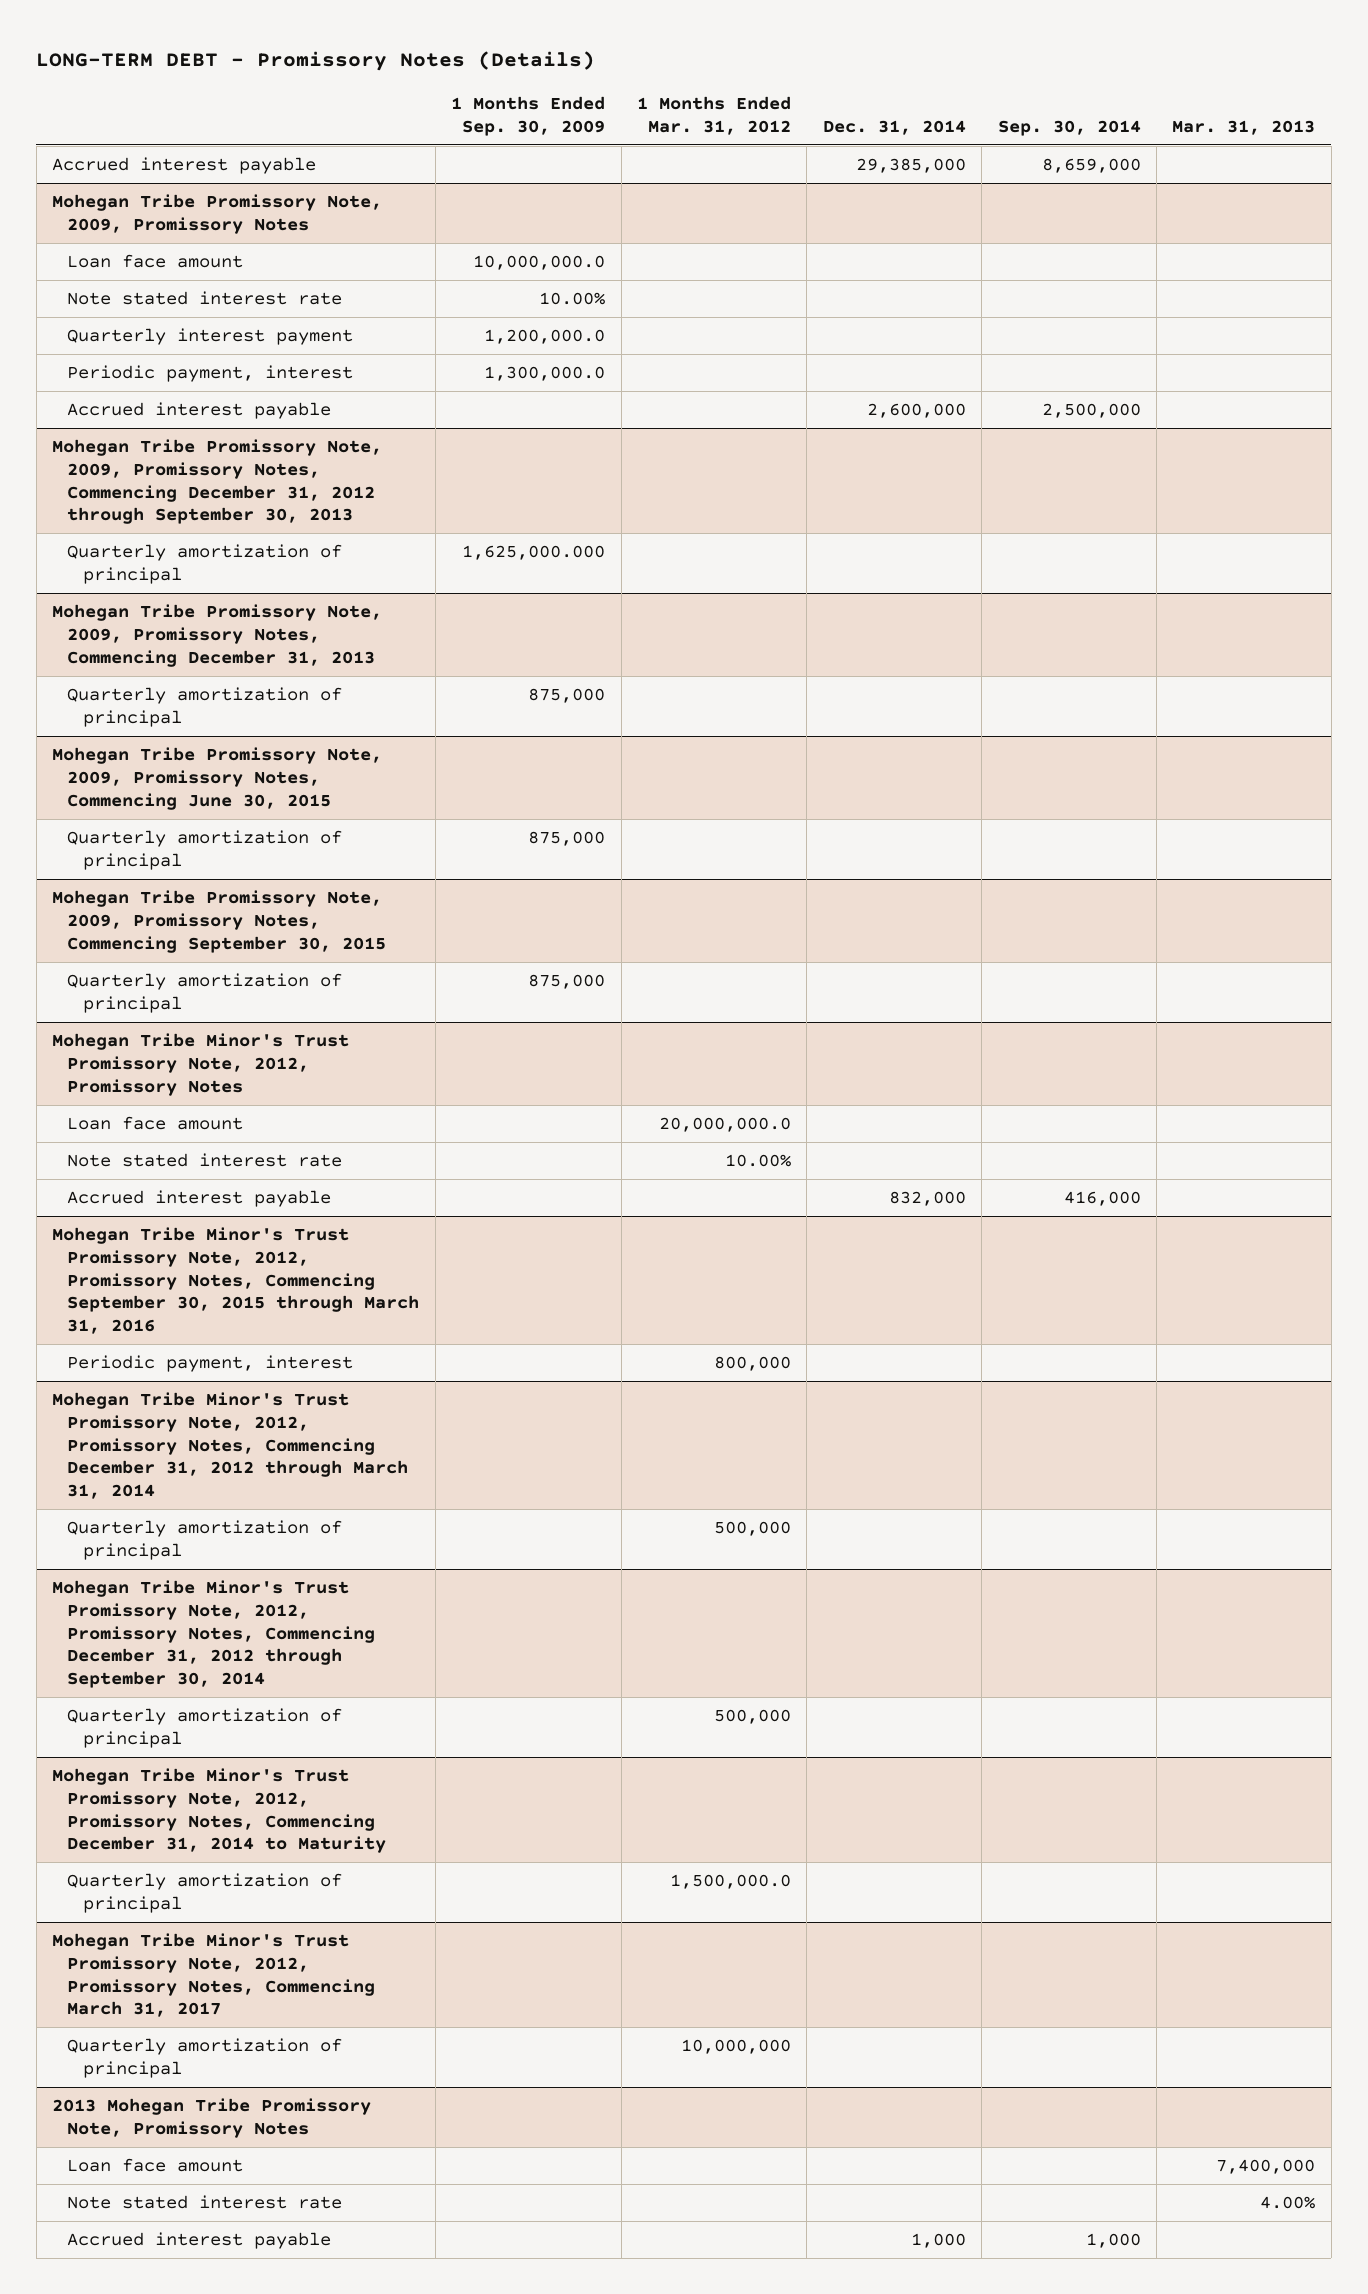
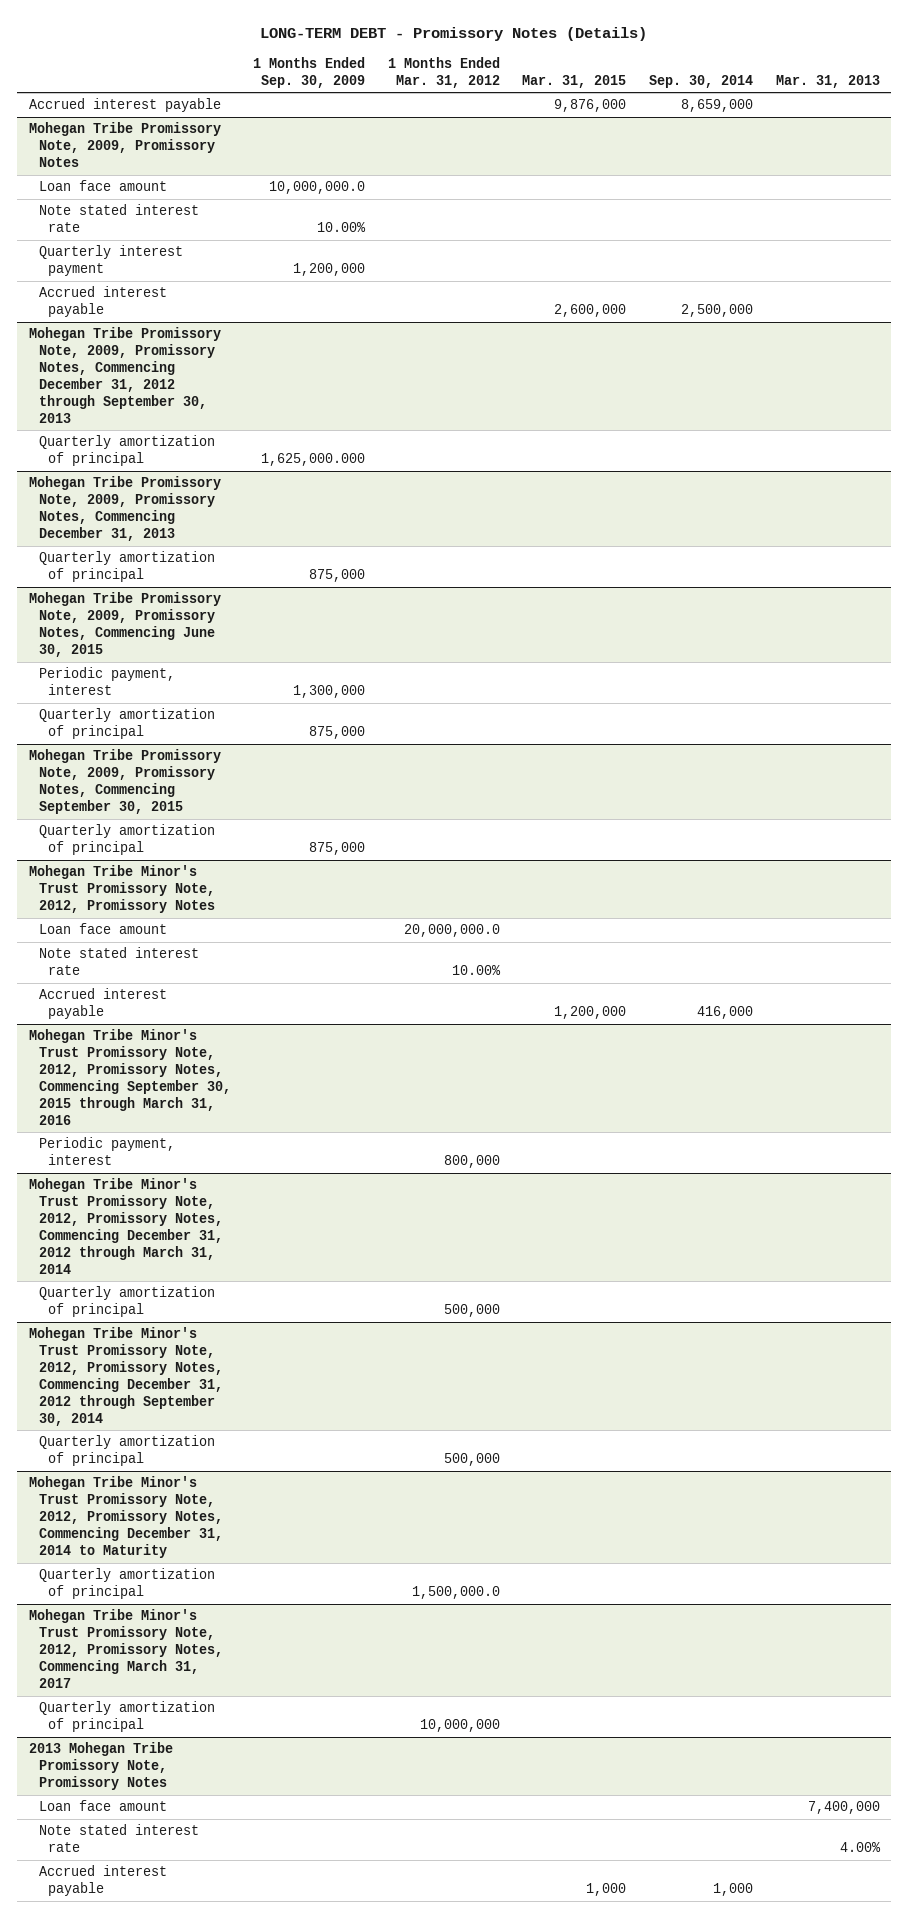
[822,119,966,135] Dec. 31, 2014 -> none
none -> [522,74,627,88] Mar. 31, 2015
[67,365,354,383] Periodic payment, interest -> none
[484,329,606,345] 1,200,000.0 -> [293,263,366,277] 1,200,000
none -> [38,667,175,696] Periodic payment, interest

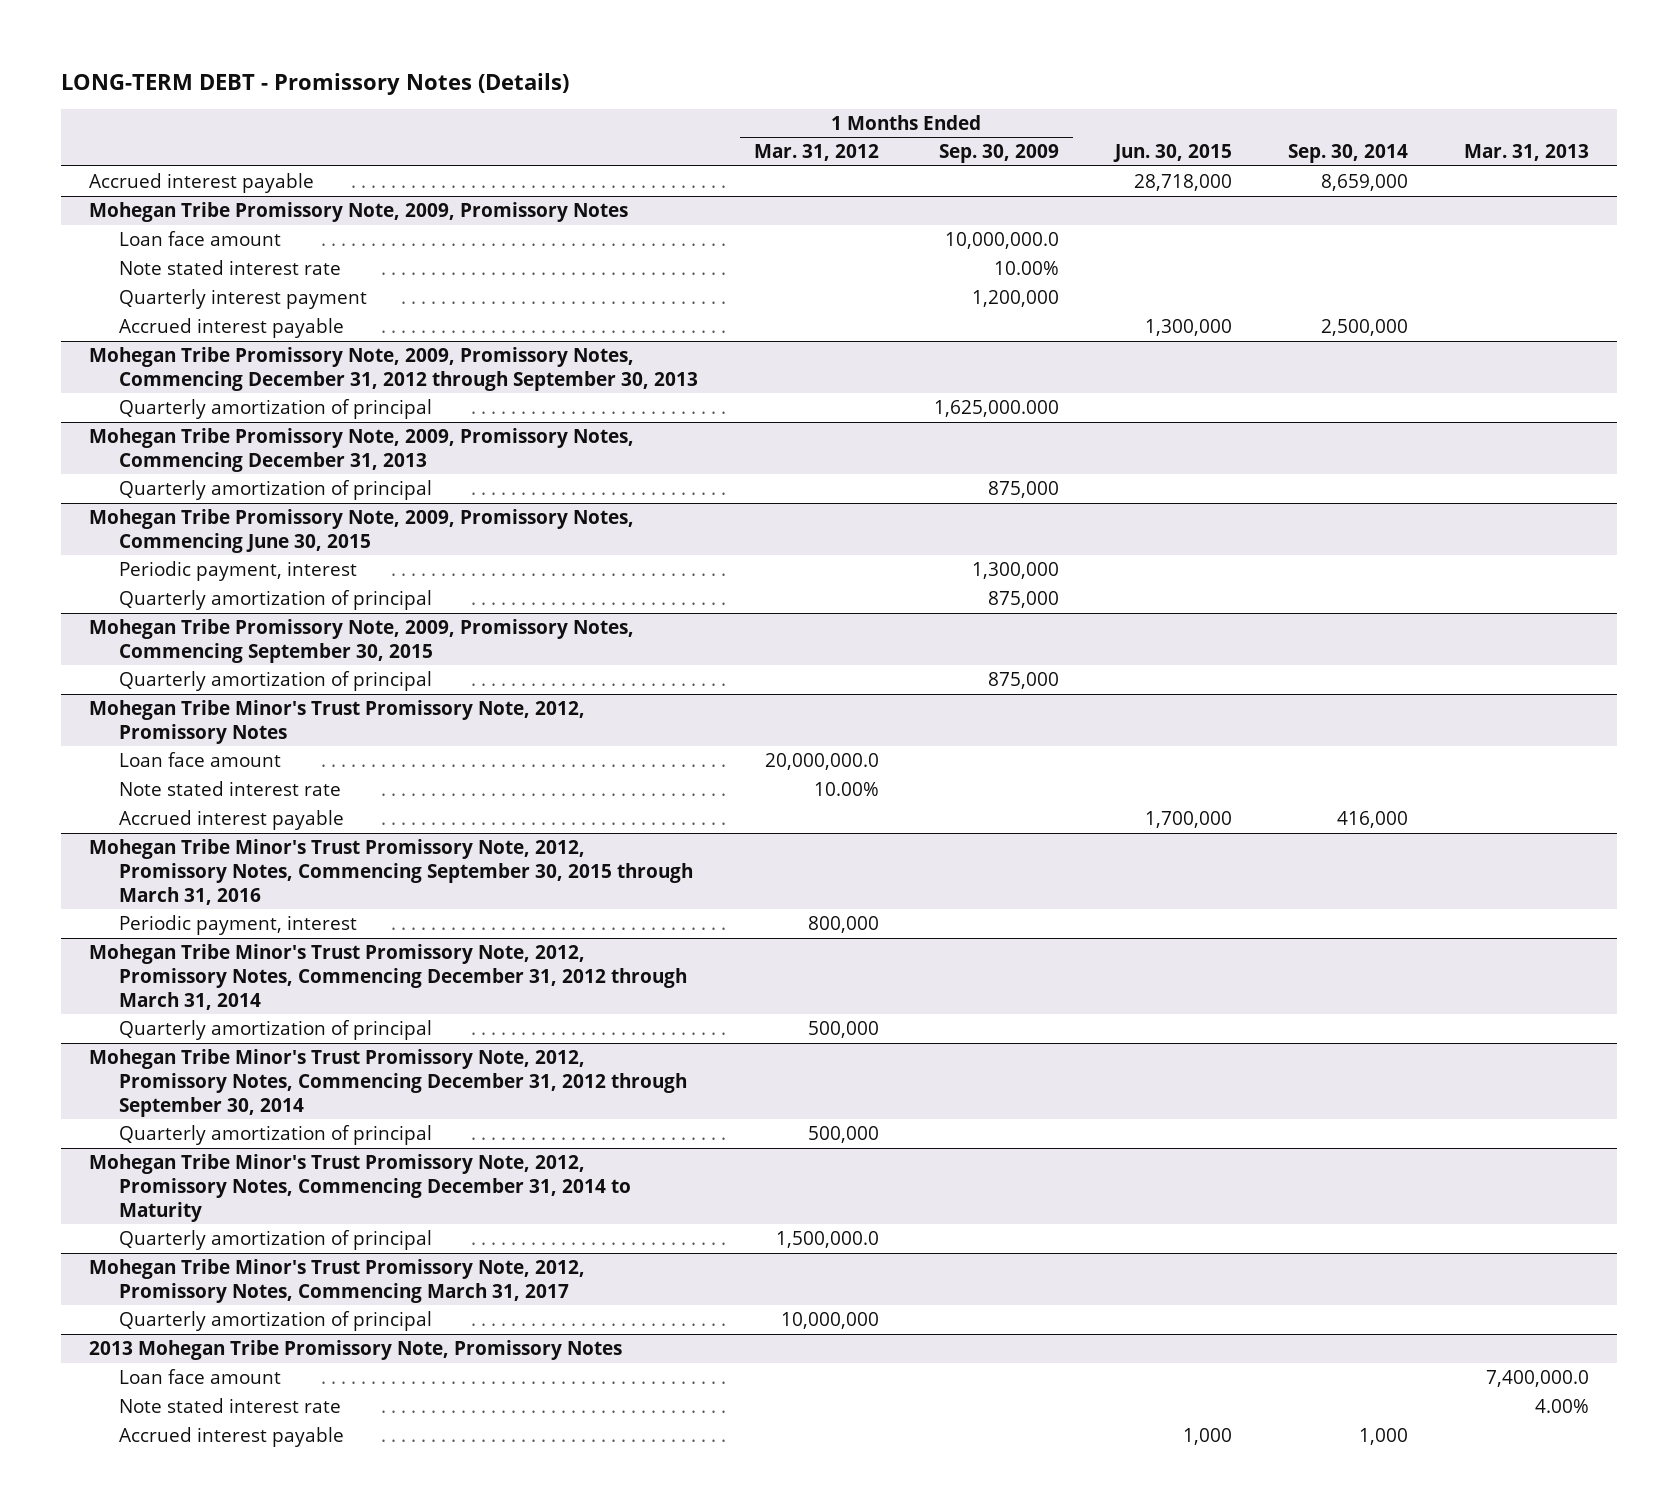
[522,74,627,88] Mar. 31, 2015 -> none
none -> [1113,144,1233,163] Jun. 30, 2015
[807,1801,880,1815] 7,400,000 -> [1486,1370,1590,1388] 7,400,000.0

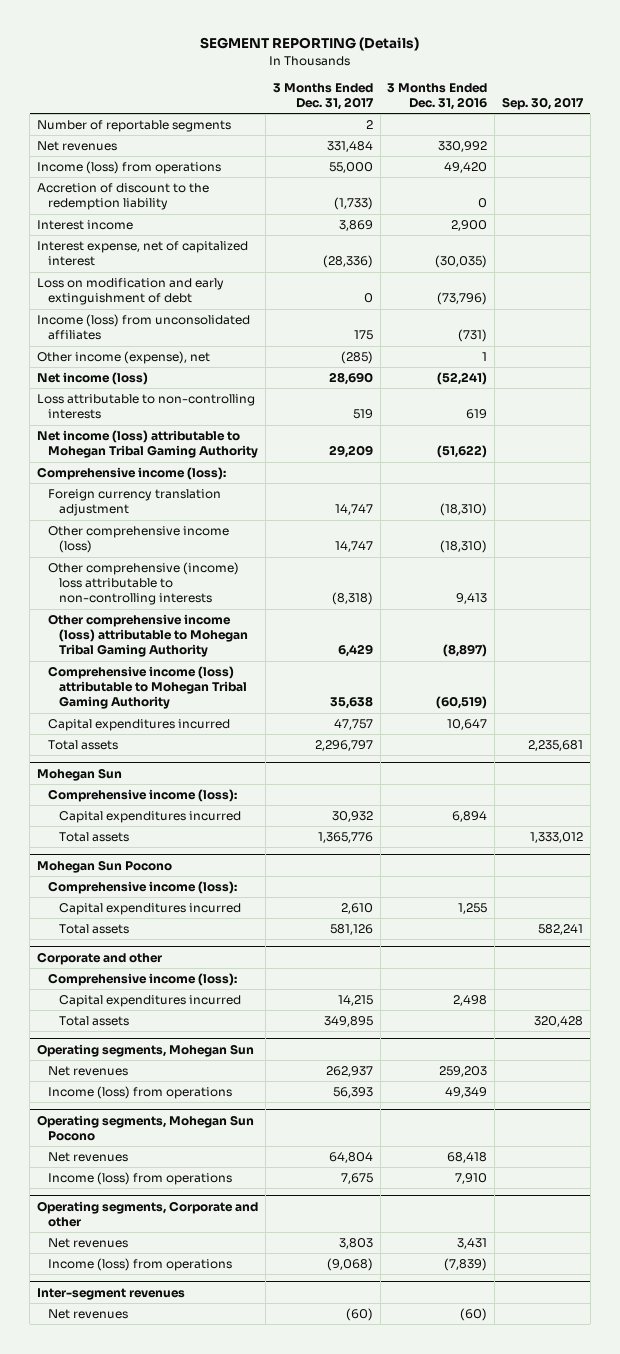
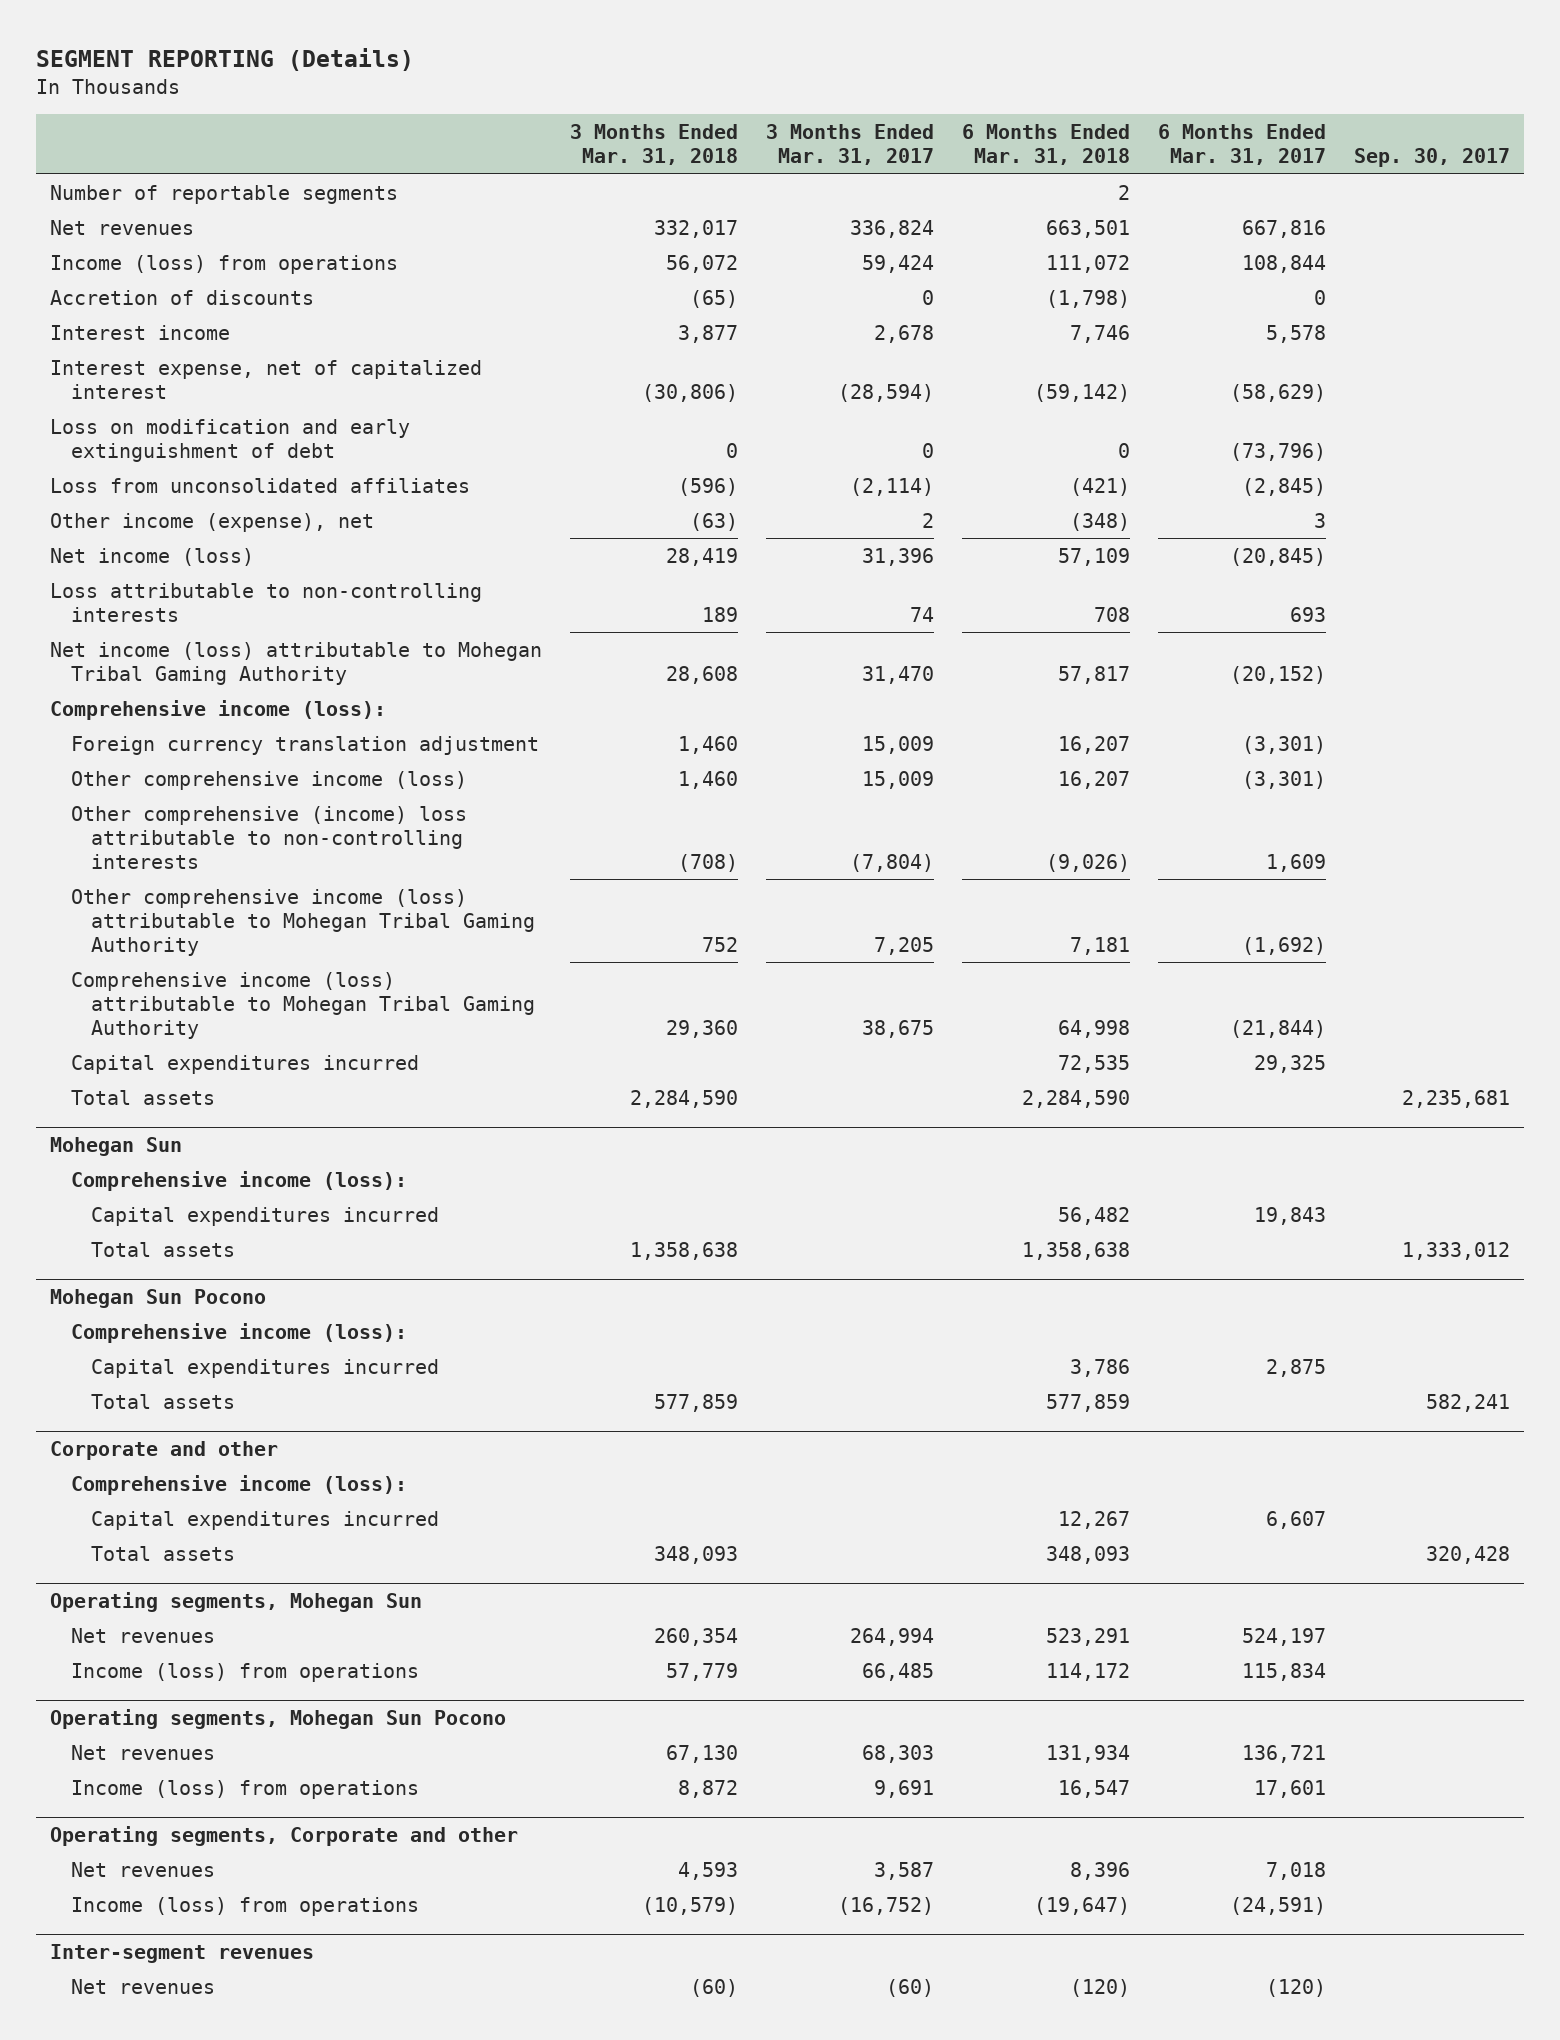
[272,82,374,110] 3 Months Ended Dec. 31, 2017 -> none
[387,82,488,110] 3 Months Ended Dec. 31, 2016 -> none
none -> [569,124,738,166] 3 Months Ended Mar. 31, 2018
none -> [765,124,934,166] 3 Months Ended Mar. 31, 2017
none -> [961,124,1130,166] 6 Months Ended Mar. 31, 2018
none -> [1157,124,1326,166] 6 Months Ended Mar. 31, 2017
[37,183,210,211] Accretion of discount to the redemption liability -> none
none -> [49,289,314,305] Accretion of discounts
[37,314,251,341] Income (loss) from unconsolidated affiliates -> [49,477,470,493] Loss from unconsolidated affiliates

